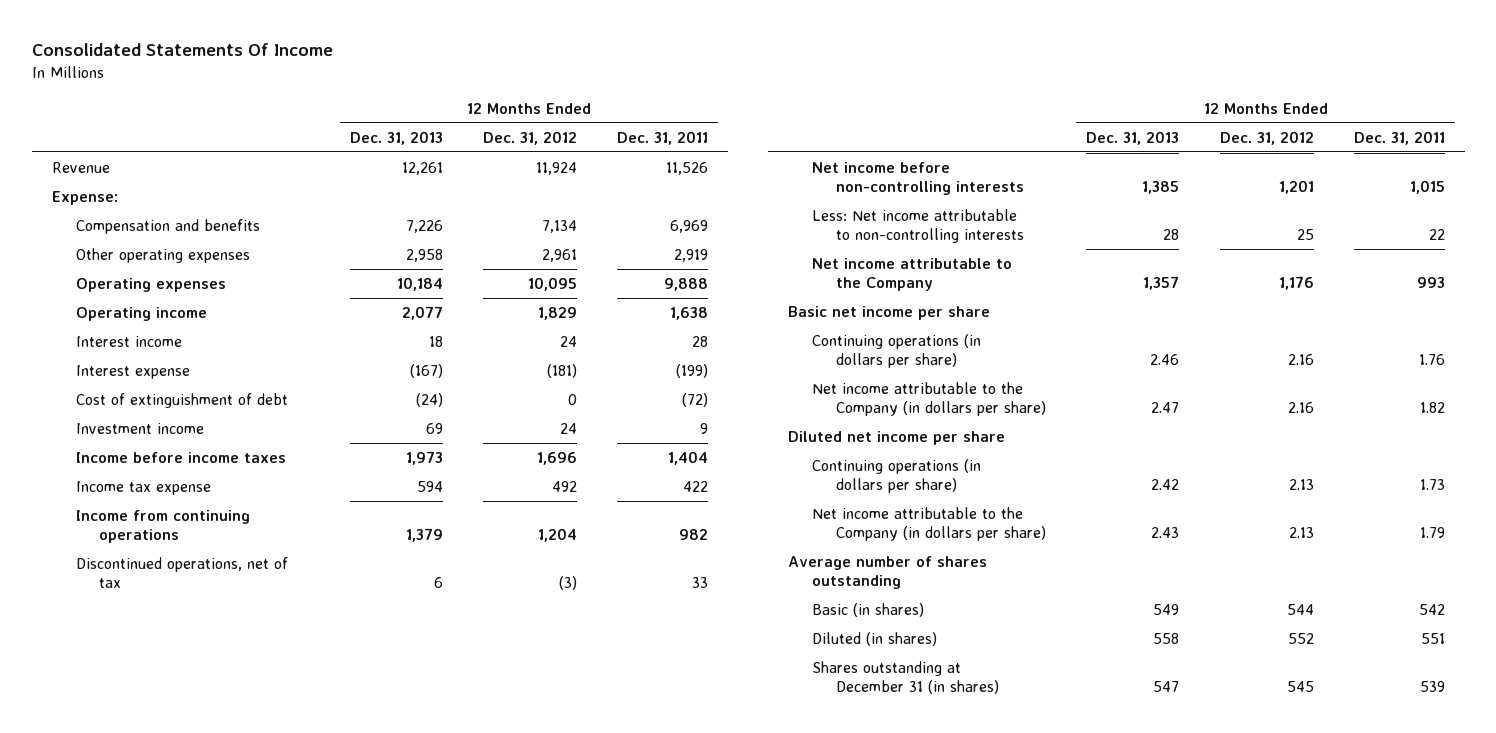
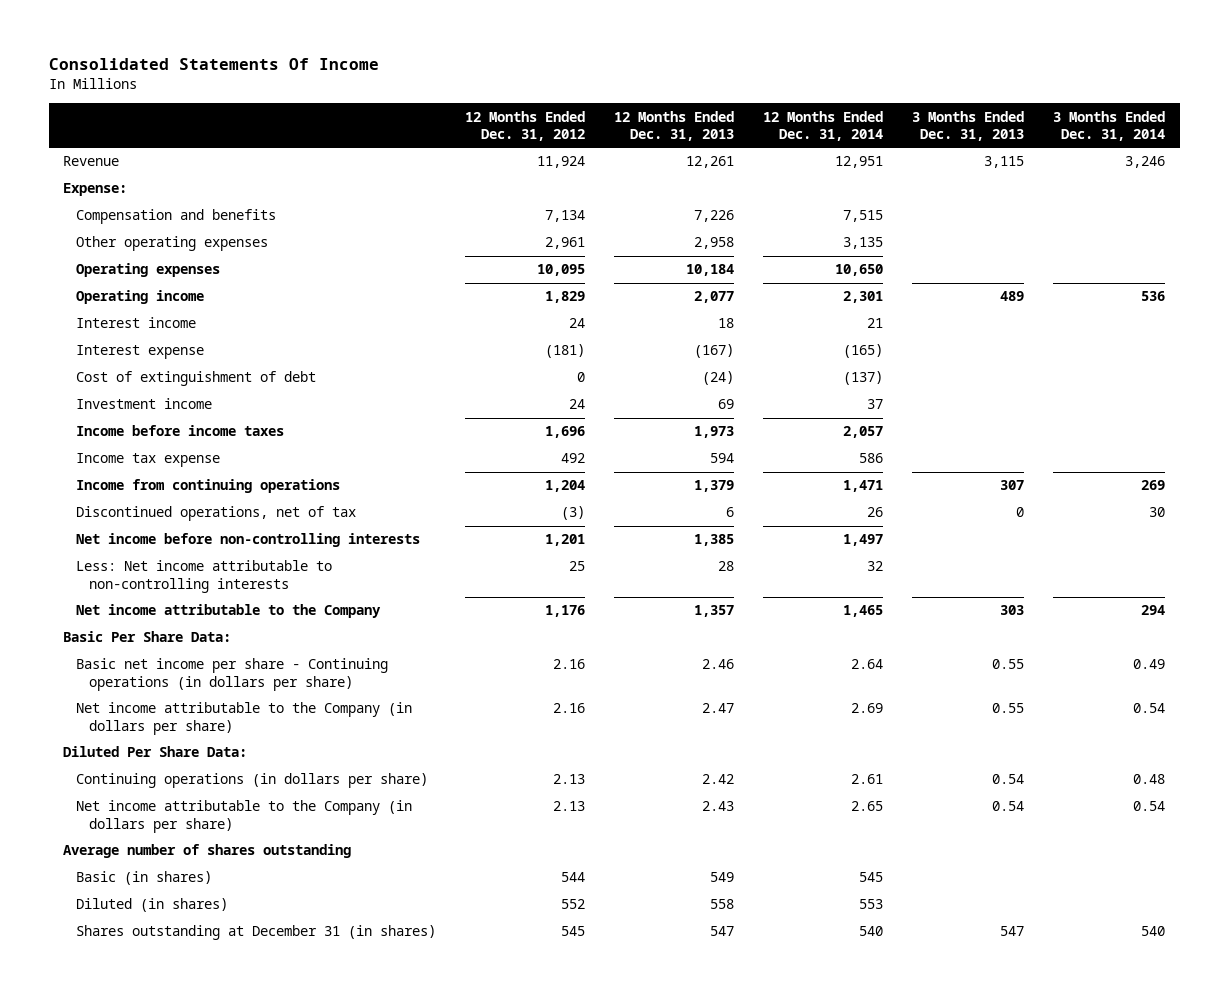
[617,130,709,145] Dec. 31, 2011 -> none
none -> [763,110,884,141] 12 Months Ended Dec. 31, 2014
none -> [912,110,1025,141] 3 Months Ended Dec. 31, 2013
none -> [1053,110,1166,141] 3 Months Ended Dec. 31, 2014
[788,305,991,320] Basic net income per share -> [63,631,232,643] Basic Per Share Data:
[812,333,982,369] Continuing operations (in dollars per share) -> [76,658,389,691] Basic net income per share - Continuing operations (in dollars per share)
[788,430,1006,445] Diluted net income per share -> [63,746,248,758] Diluted Per Share Data:

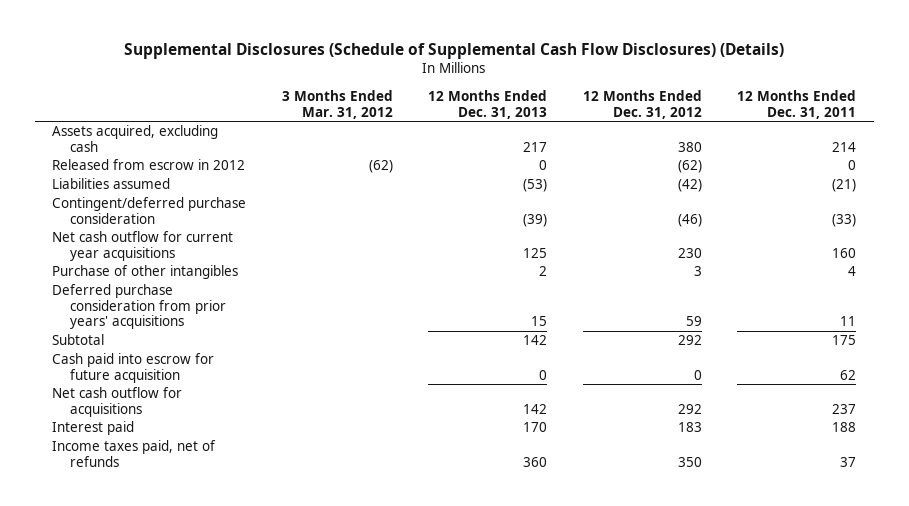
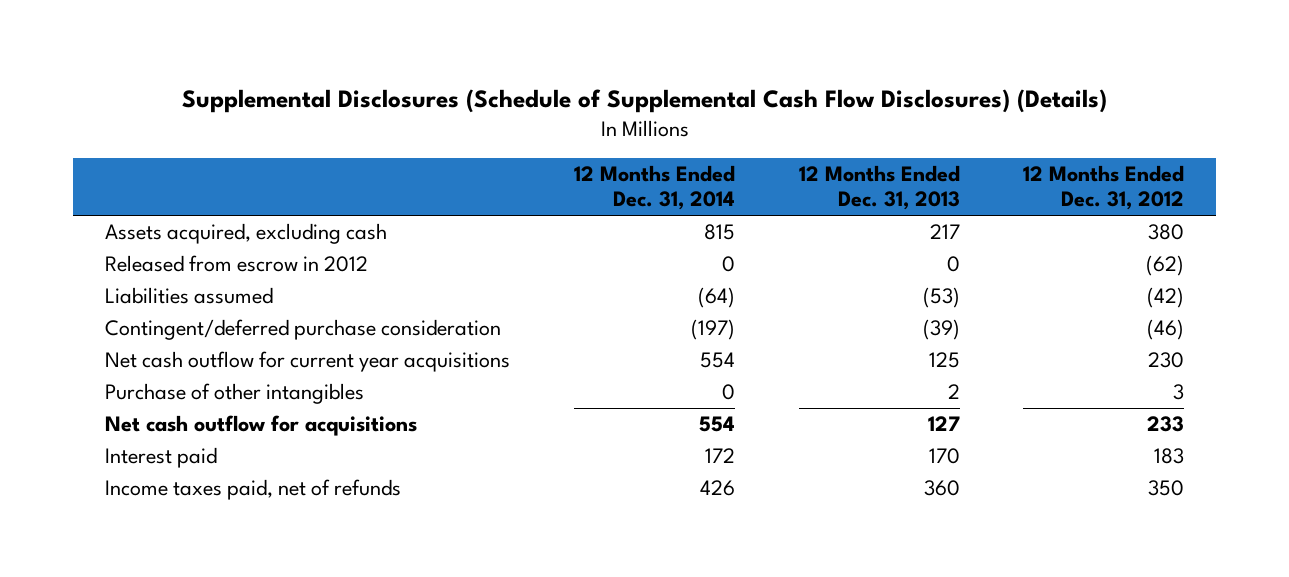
[281,90,393,119] 3 Months Ended Mar. 31, 2012 -> none
[737,90,857,119] 12 Months Ended Dec. 31, 2011 -> none
none -> [573,165,735,211] 12 Months Ended Dec. 31, 2014
[52,284,226,330] Deferred purchase consideration from prior years' acquisitions -> none
[52,334,105,346] Subtotal -> none
[52,353,215,383] Cash paid into escrow for future acquisition -> none
[523,403,548,414] 142 -> [927,416,960,432] 127
[677,403,702,414] 292 -> [1147,416,1185,433] 233

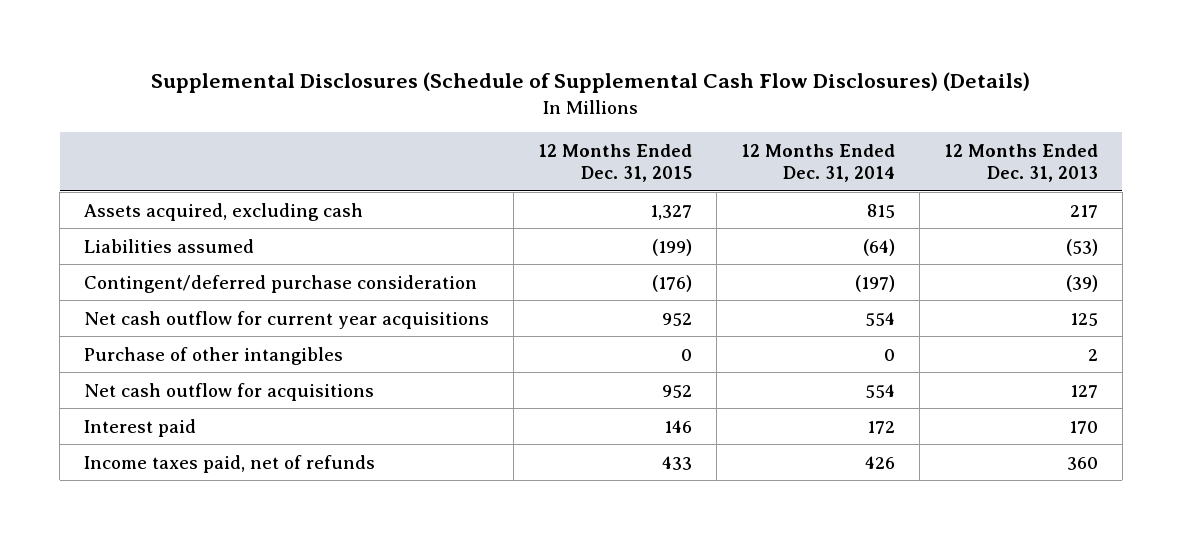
[1023,165,1185,211] 12 Months Ended Dec. 31, 2012 -> none
none -> [537,143,692,182] 12 Months Ended Dec. 31, 2015
[104,255,368,273] Released from escrow in 2012 -> none

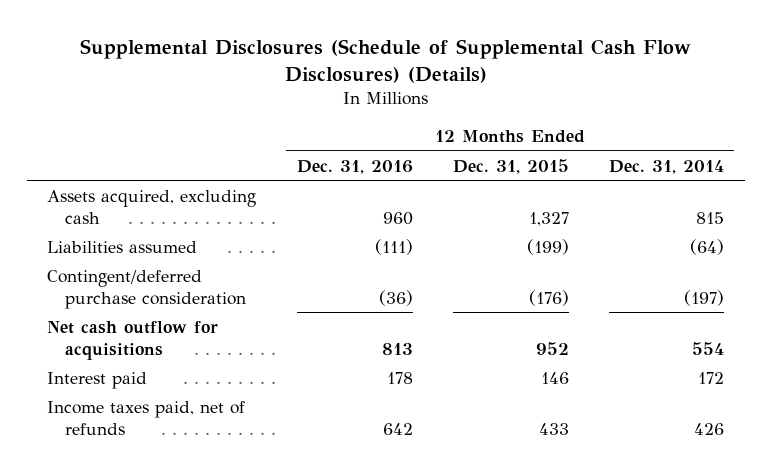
[943,143,1098,182] 12 Months Ended Dec. 31, 2013 -> none
none -> [296,159,413,174] Dec. 31, 2016
[84,310,490,329] Net cash outflow for current year acquisitions -> none
[84,346,344,365] Purchase of other intangibles -> none

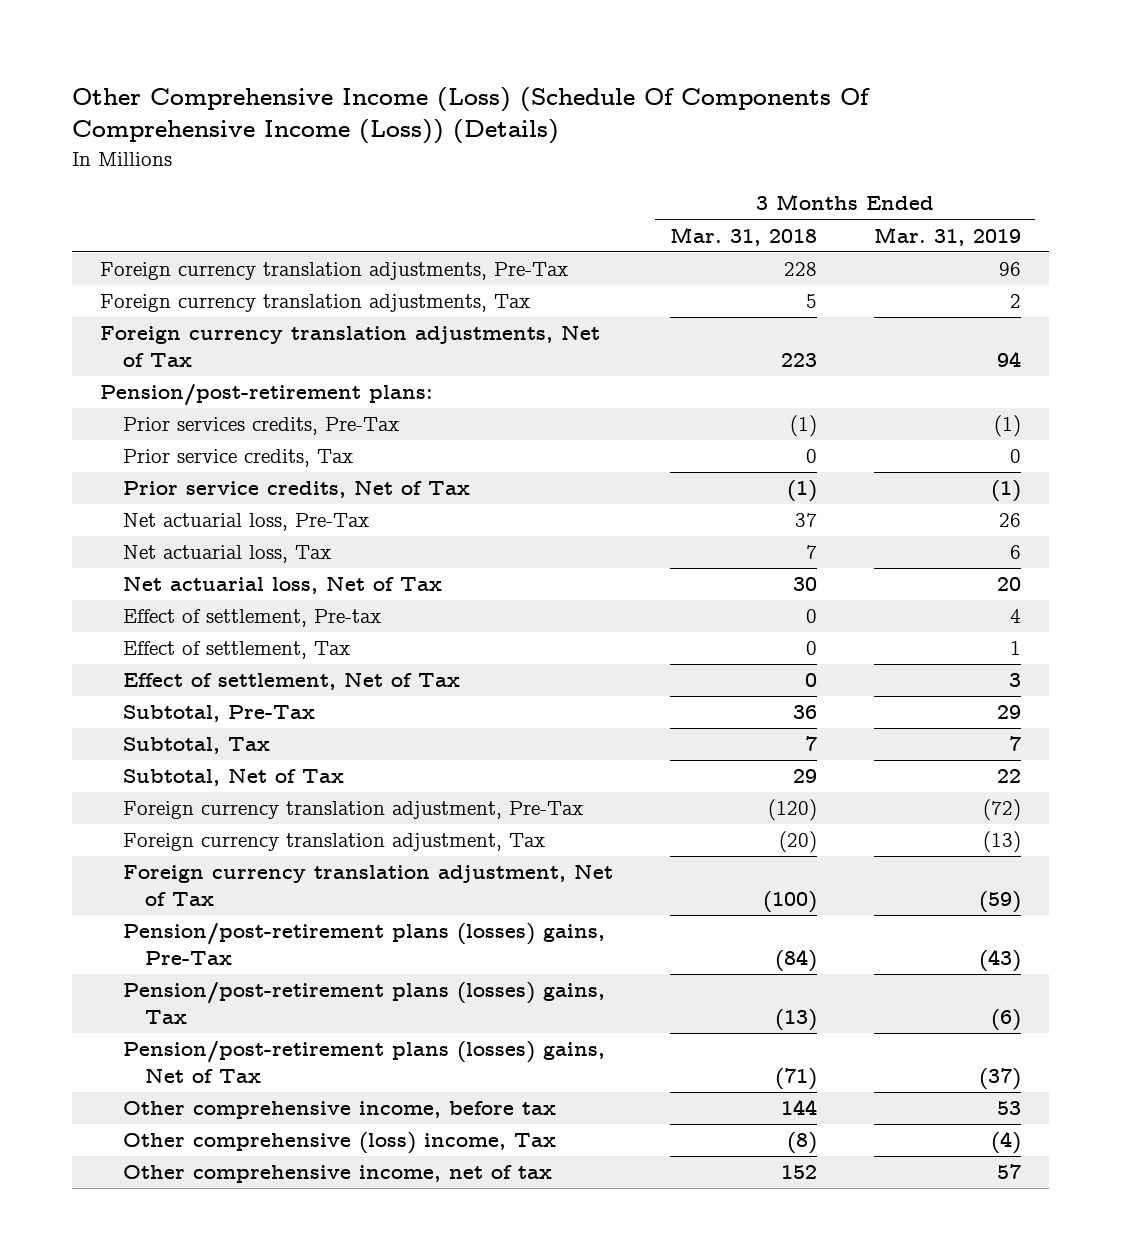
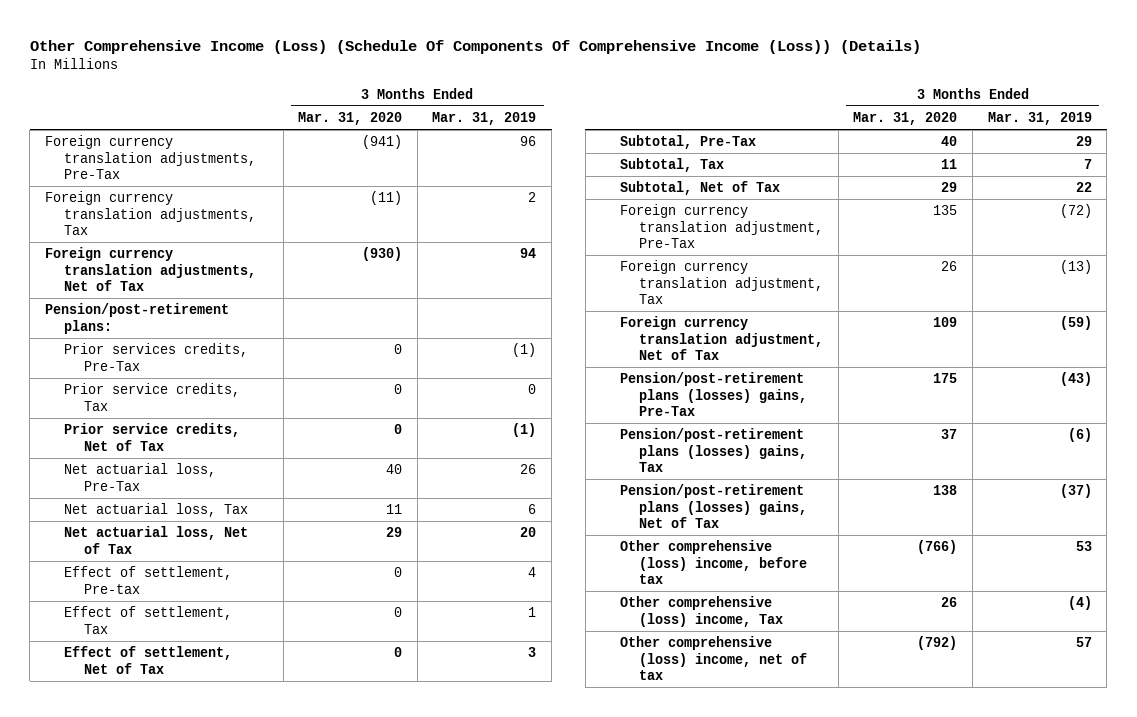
[669,226,817,246] Mar. 31, 2018 -> none
none -> [298,112,403,126] Mar. 31, 2020
[122,1101,556,1120] Other comprehensive income, before tax -> [619,540,808,584] Other comprehensive (loss) income, before tax
[122,1165,552,1184] Other comprehensive income, net of tax -> [619,636,808,680] Other comprehensive (loss) income, net of tax

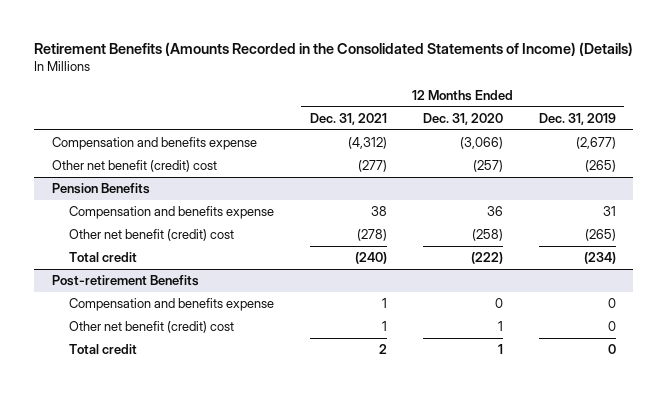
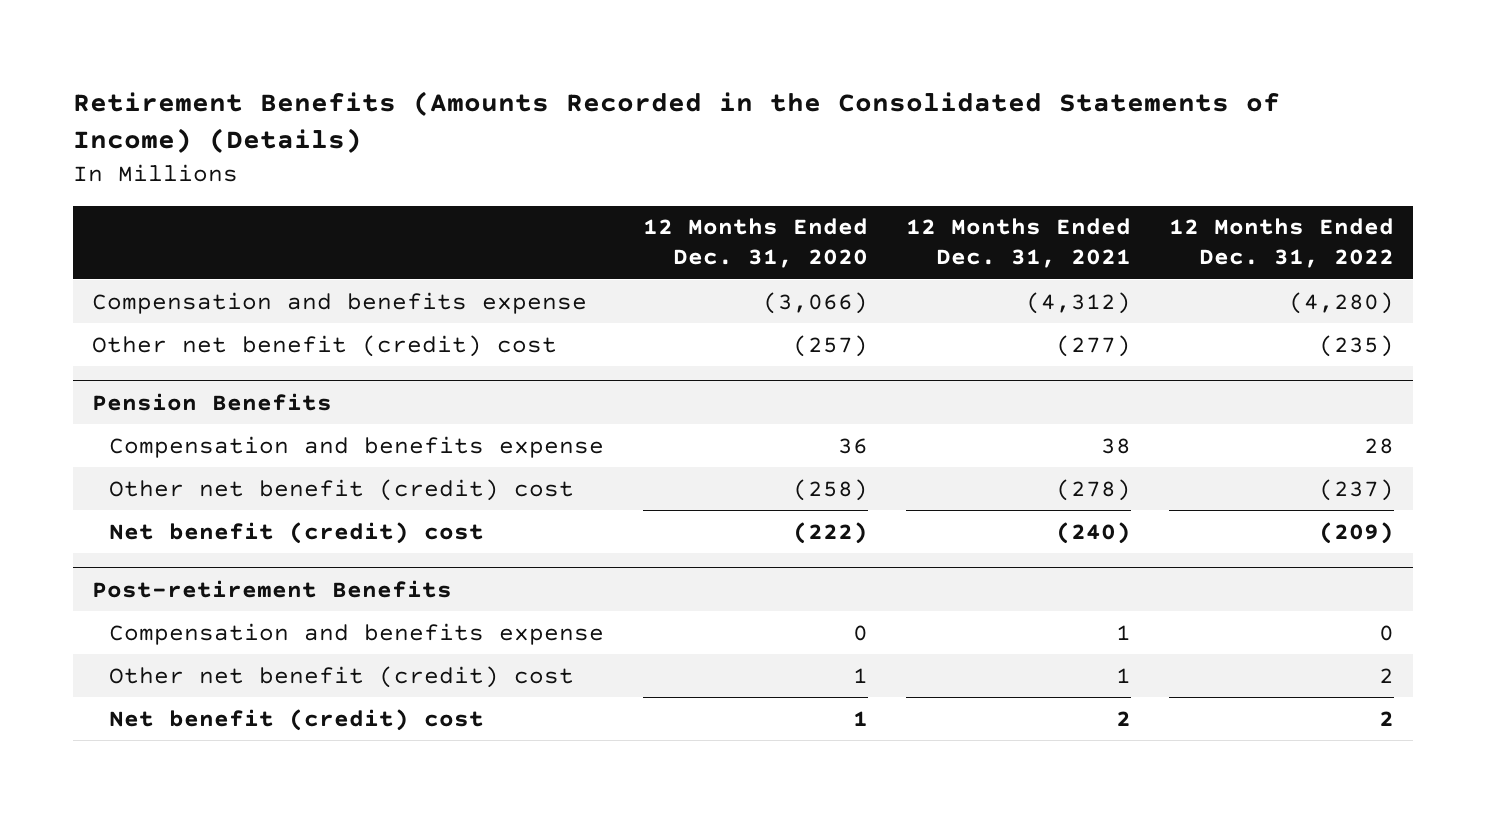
[538,112,616,125] Dec. 31, 2019 -> none
none -> [1168,218,1394,269] 12 Months Ended Dec. 31, 2022
[69,252,138,263] Total credit -> [109,521,485,544] Net benefit (credit) cost
[69,344,138,355] Total credit -> [109,708,485,731] Net benefit (credit) cost

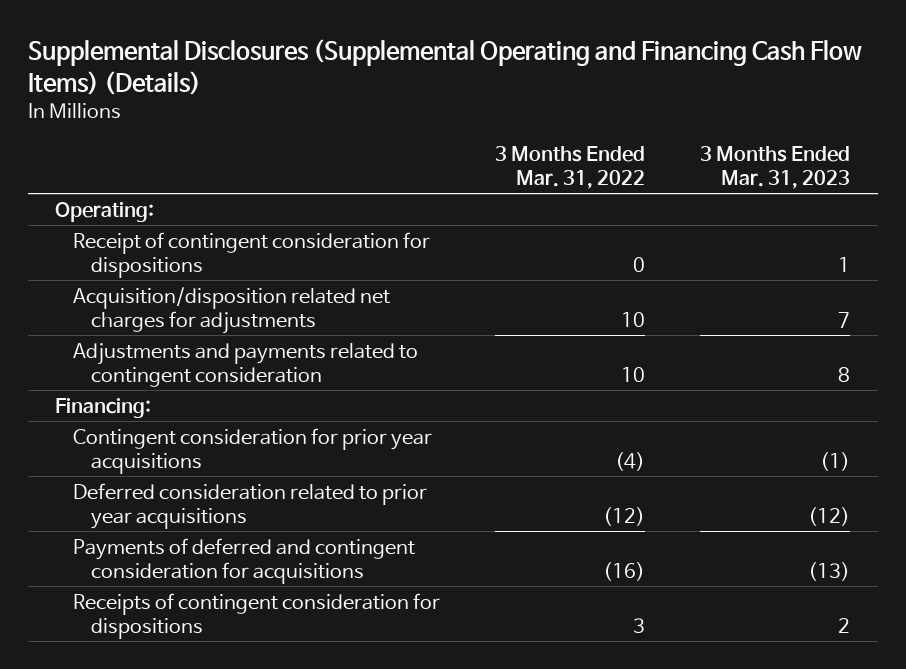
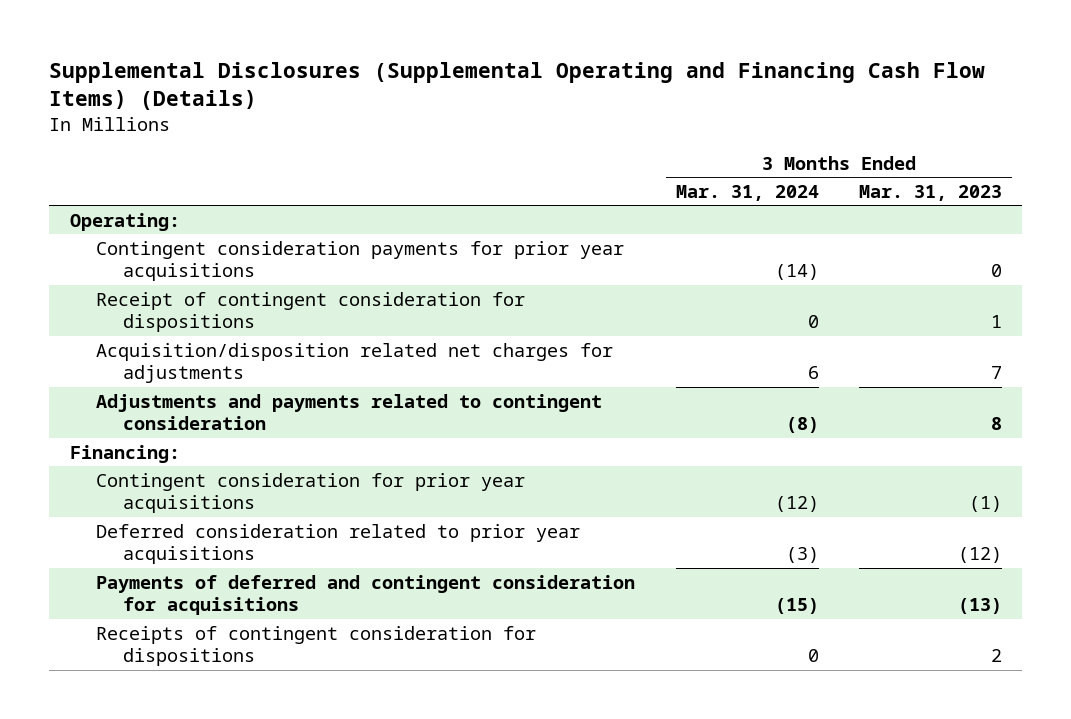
[495,146,646,189] 3 Months Ended Mar. 31, 2022 -> none
none -> [675,184,819,201] Mar. 31, 2024
none -> [96,240,625,282] Contingent consideration payments for prior year acquisitions

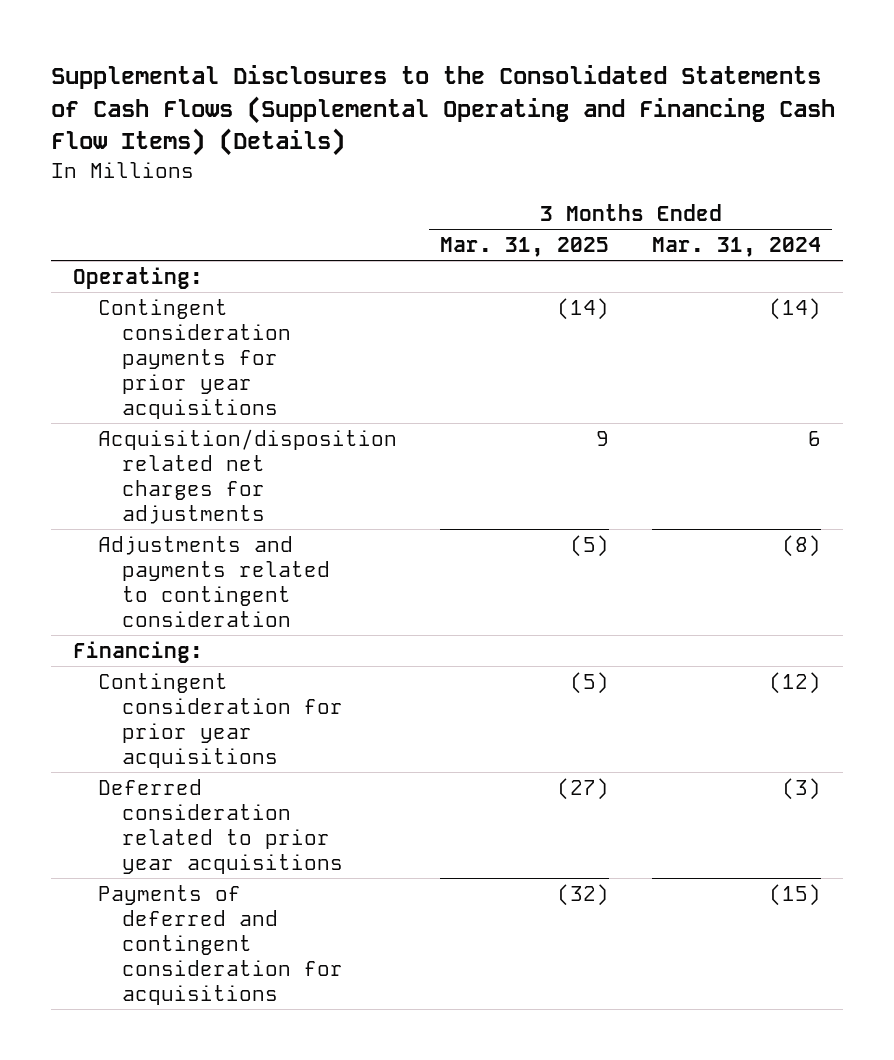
[49,61,986,111] Supplemental Disclosures (Supplemental Operating and Financing Cash Flow Items) (Details) -> [51,64,836,157] Supplemental Disclosures to the Consolidated Statements of Cash Flows (Supplemental Operating and Financing Cash Flow Items) (Details)
[858,184,1002,201] Mar. 31, 2023 -> none
none -> [440,237,610,258] Mar. 31, 2025
[96,291,526,333] Receipt of contingent consideration for dispositions -> none
[96,625,537,667] Receipts of contingent consideration for dispositions -> none

